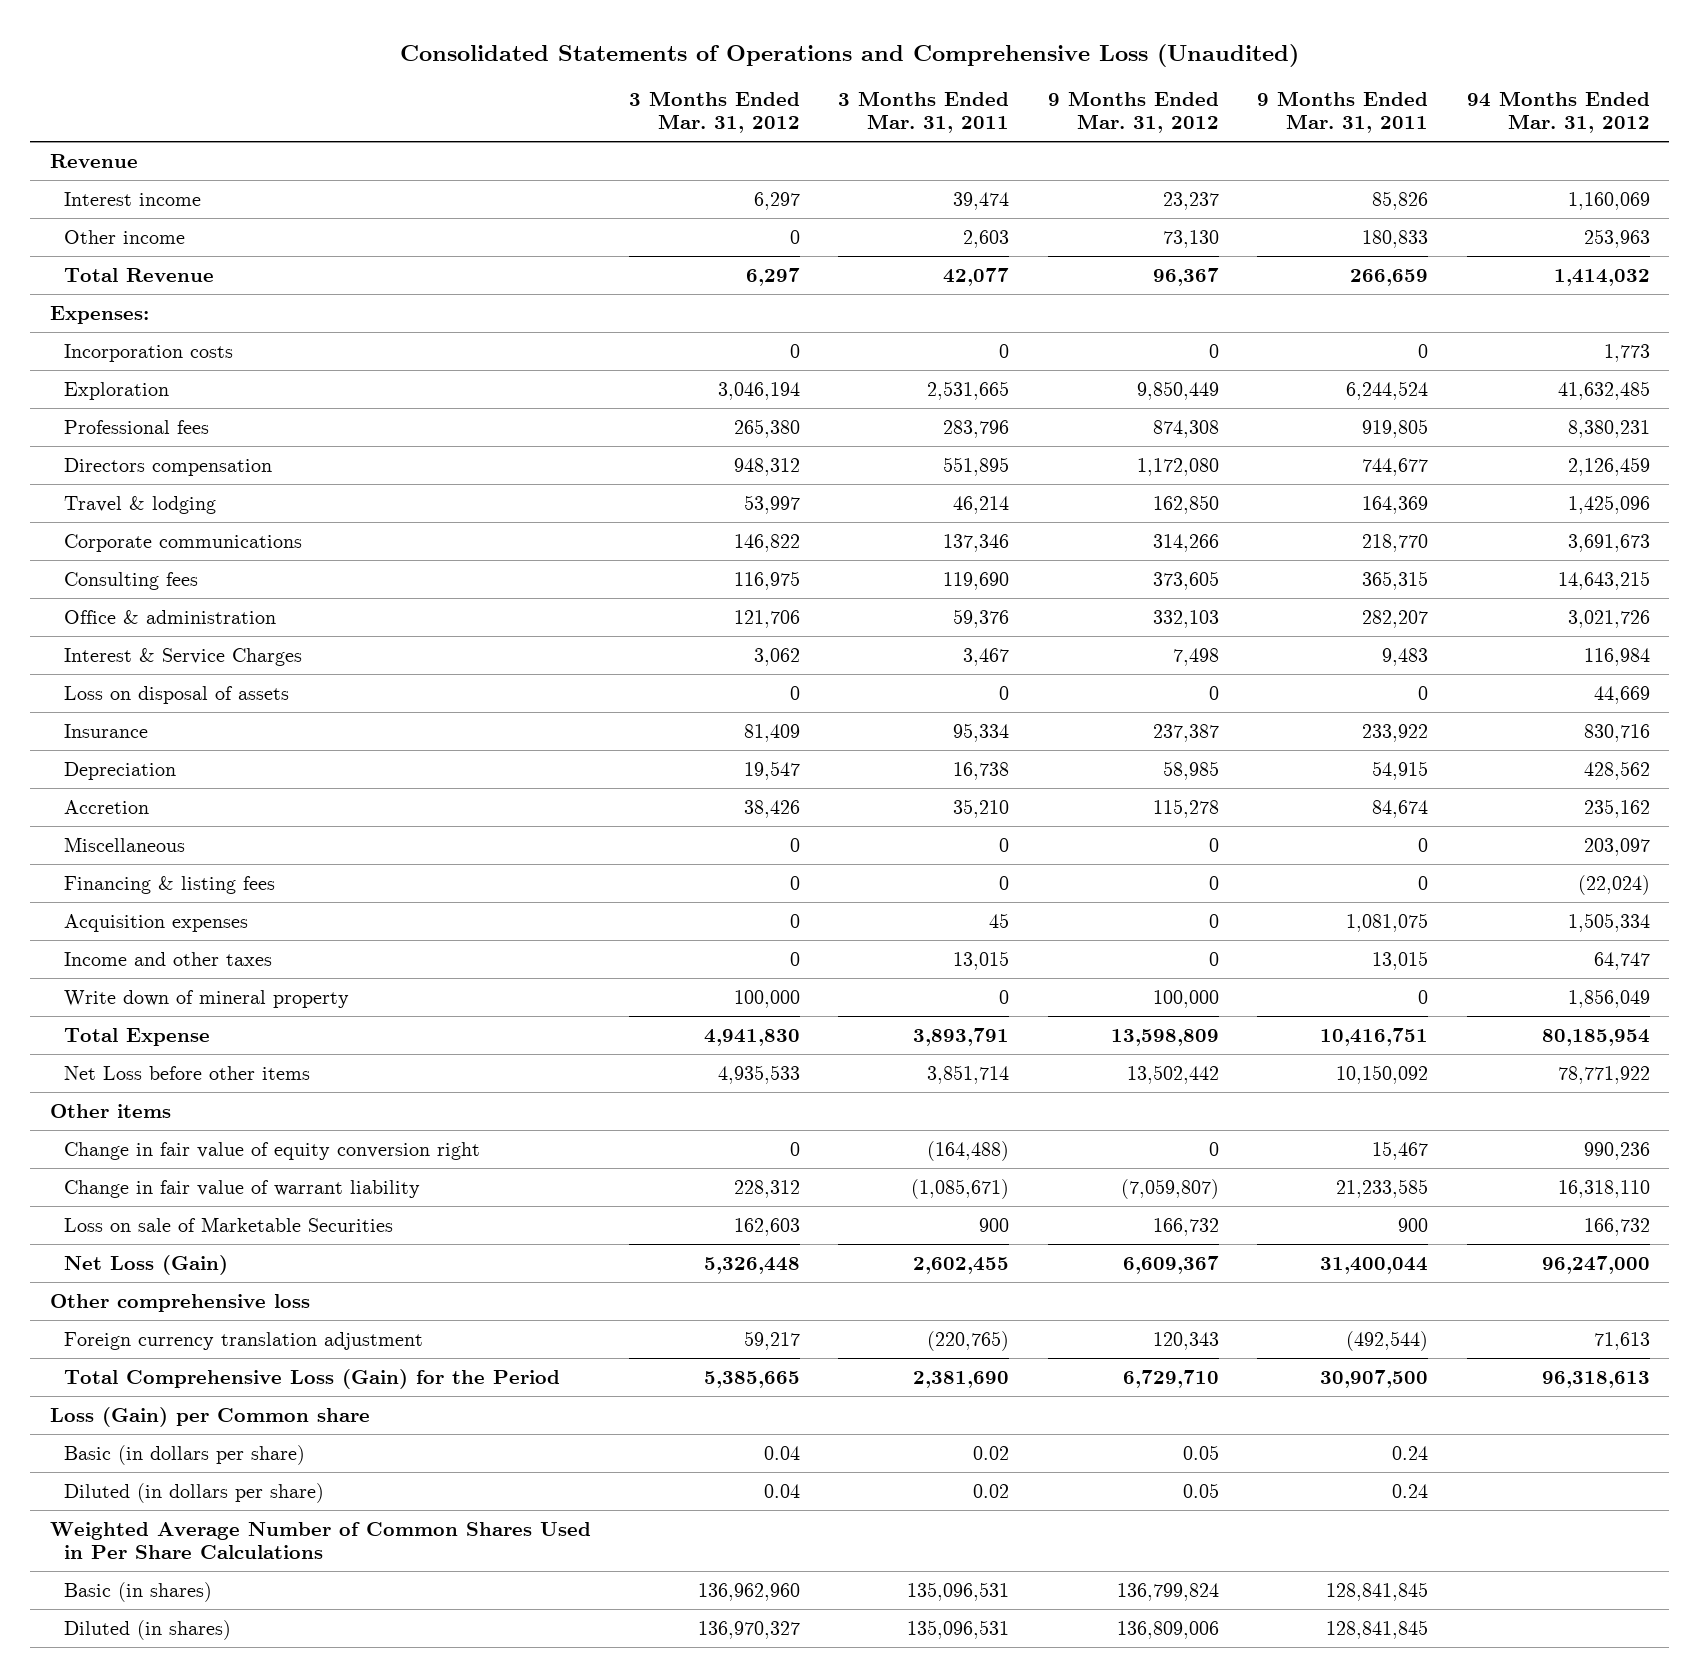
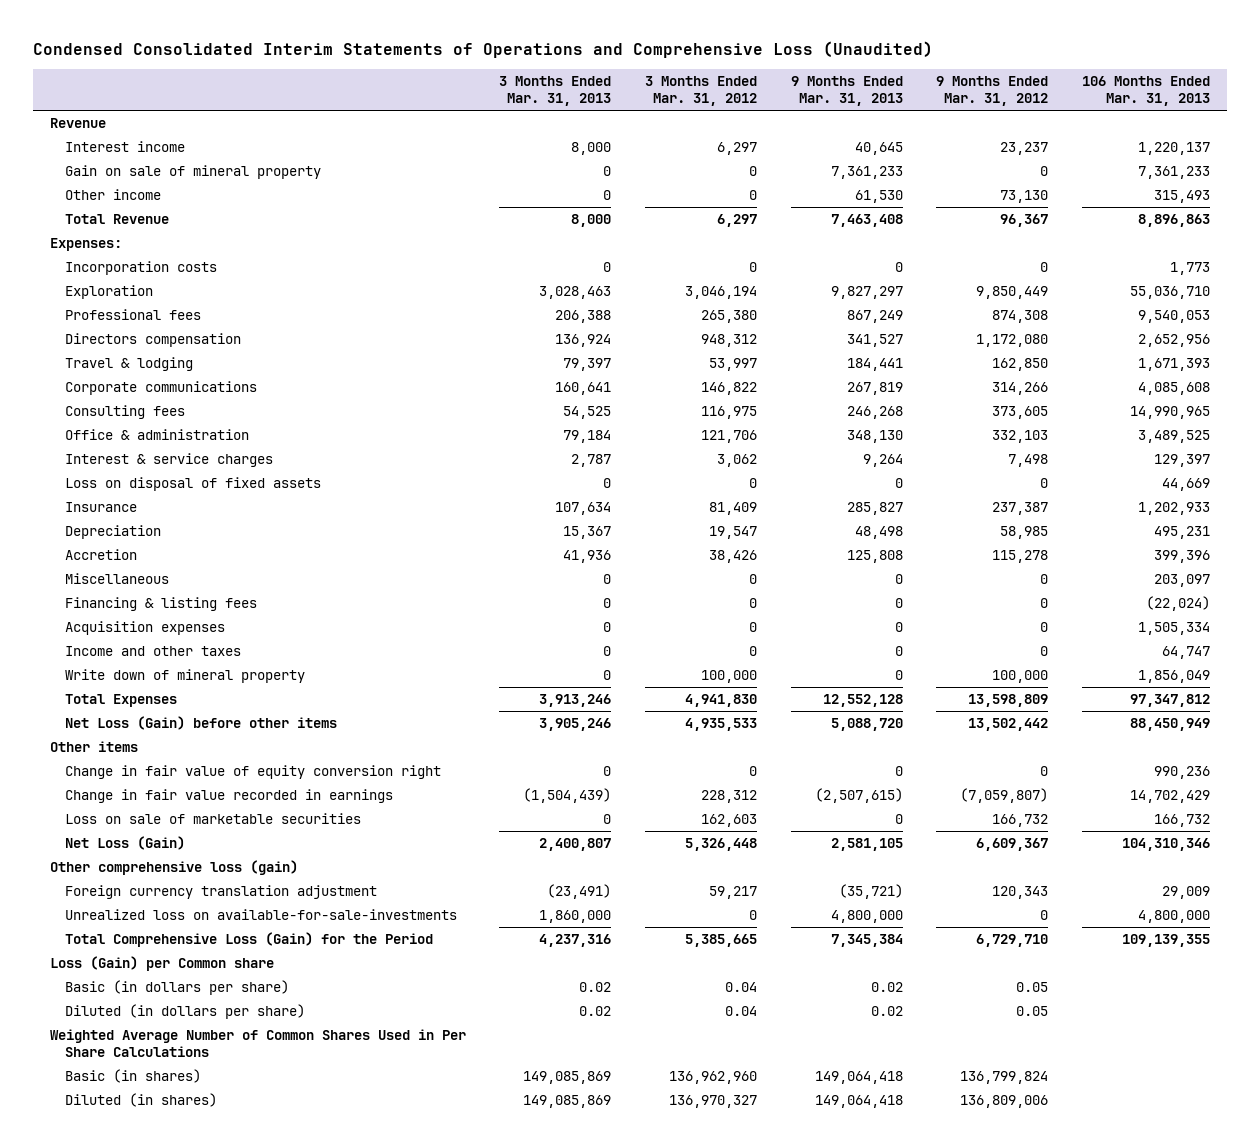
[399,43,1299,67] Consolidated Statements of Operations and Comprehensive Loss (Unaudited) -> [32,40,933,58] Condensed Consolidated Interim Statements of Operations and Comprehensive Loss (Unaudited)
[838,91,1010,134] 3 Months Ended Mar. 31, 2011 -> none
[1257,91,1429,134] 9 Months Ended Mar. 31, 2011 -> none
[1466,91,1650,134] 94 Months Ended Mar. 31, 2012 -> none
none -> [499,76,612,107] 3 Months Ended Mar. 31, 2013
none -> [790,76,903,107] 9 Months Ended Mar. 31, 2013
none -> [1081,76,1210,107] 106 Months Ended Mar. 31, 2013
none -> [65,165,322,180] Gain on sale of mineral property
[64,647,303,666] Interest & Service Charges -> [65,453,274,468] Interest & service charges
[64,685,290,704] Loss on disposal of assets -> [65,477,322,492] Loss on disposal of fixed assets
[64,1027,211,1046] Total Expense -> [65,694,178,708] Total Expenses
[64,1065,311,1080] Net Loss before other items -> [65,716,338,731] Net Loss (Gain) before other items
[64,1179,421,1198] Change in fair value of warrant liability -> [65,789,394,804] Change in fair value recorded in earnings
[64,1216,394,1232] Loss on sale of Marketable Securities -> [65,813,362,825] Loss on sale of marketable securities
[49,1293,310,1312] Other comprehensive loss -> [49,860,298,876] Other comprehensive loss (gain)
none -> [65,909,458,921] Unrealized loss on available-for-sale-investments

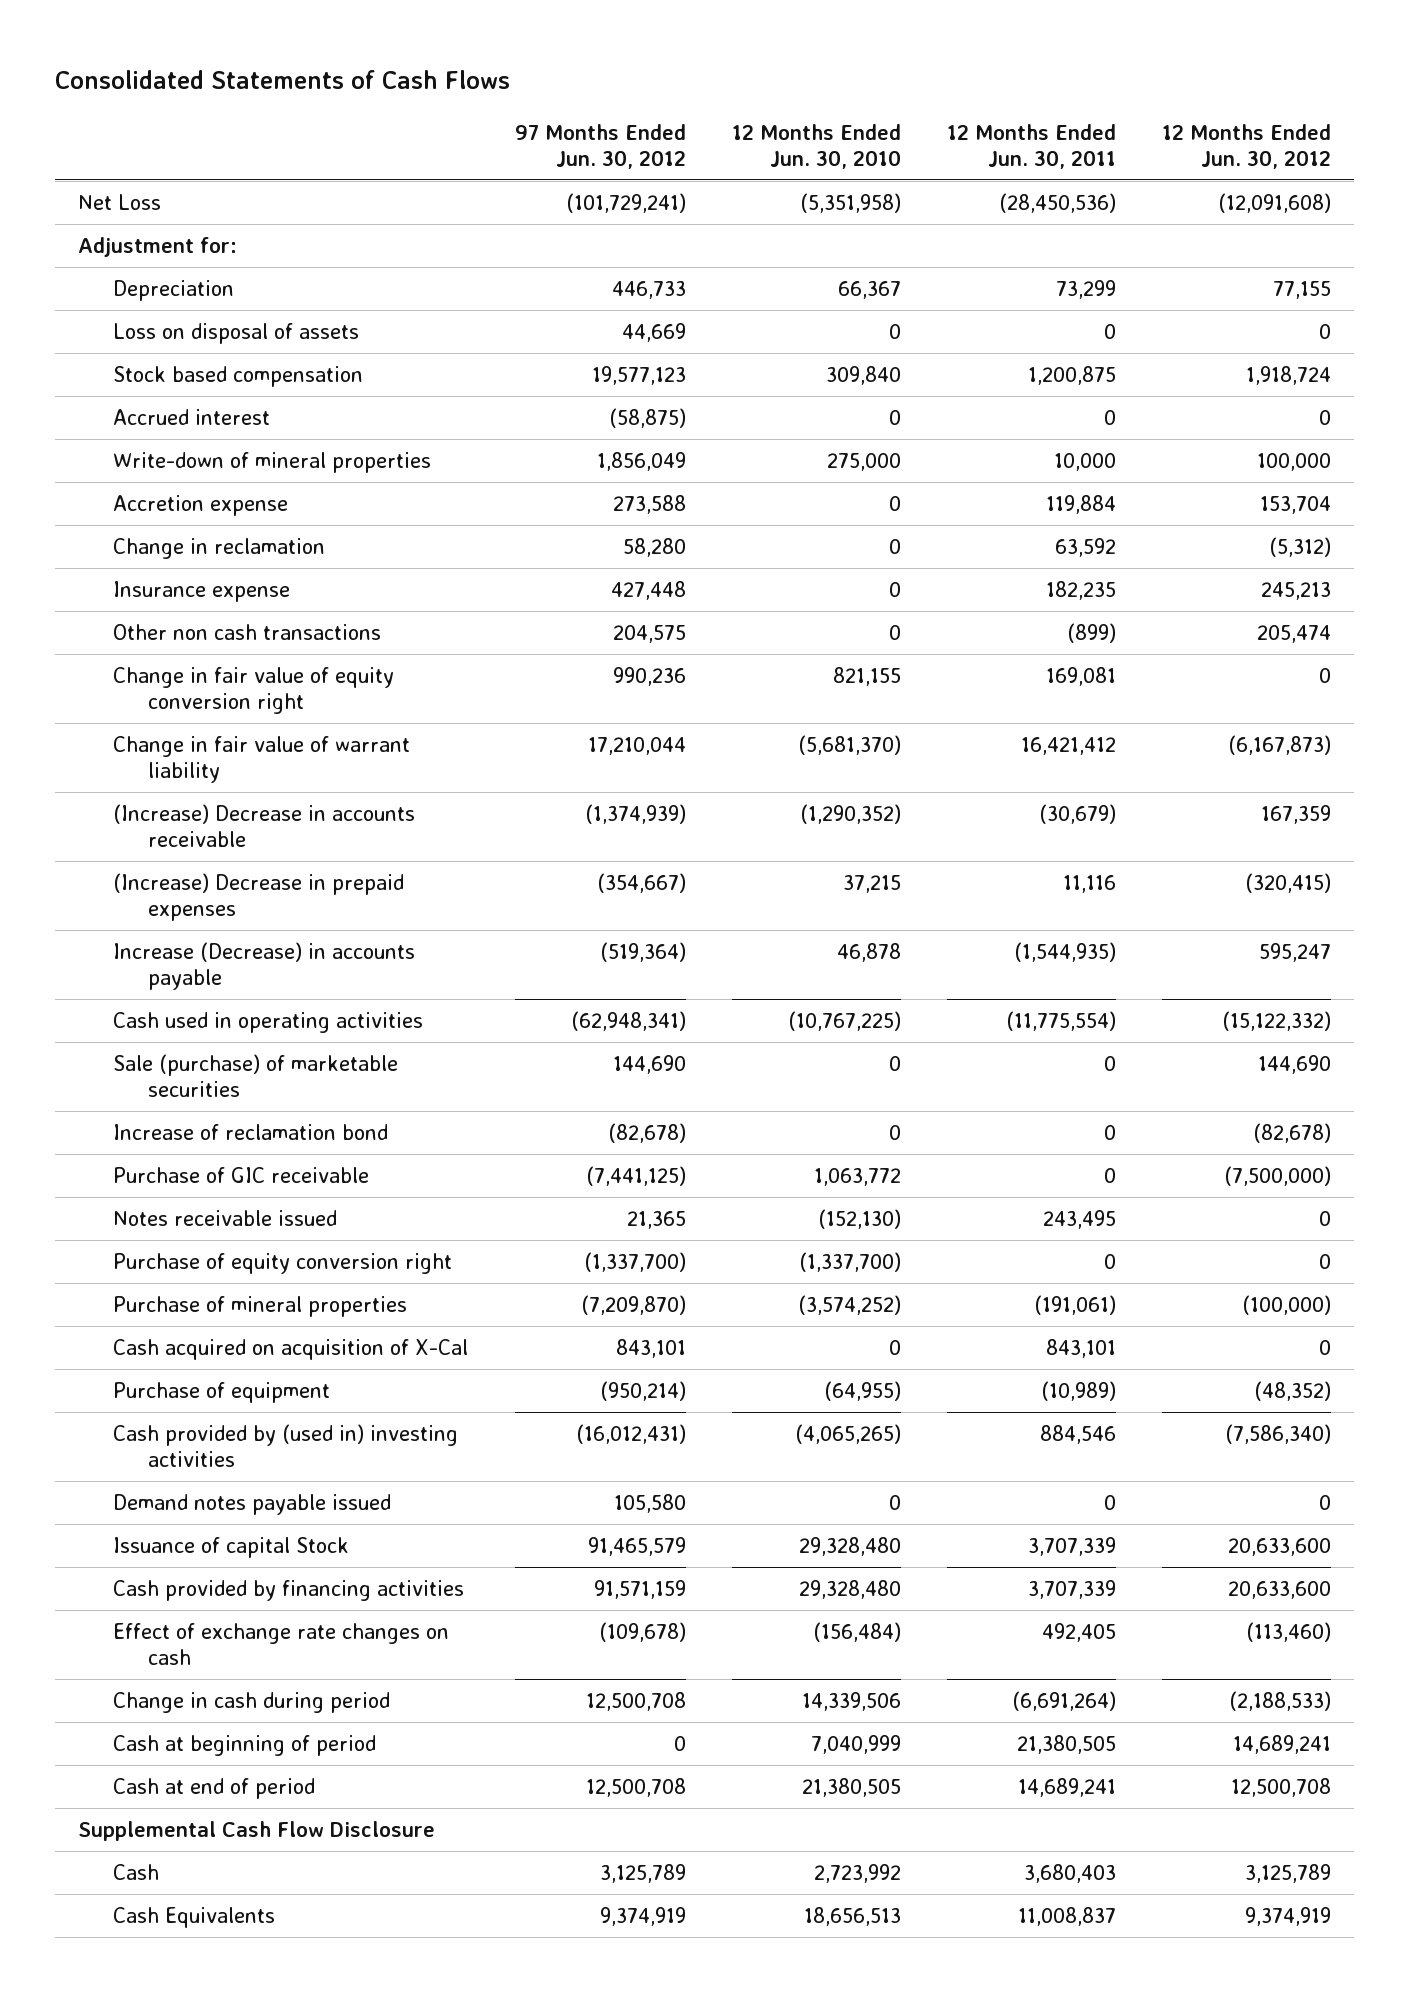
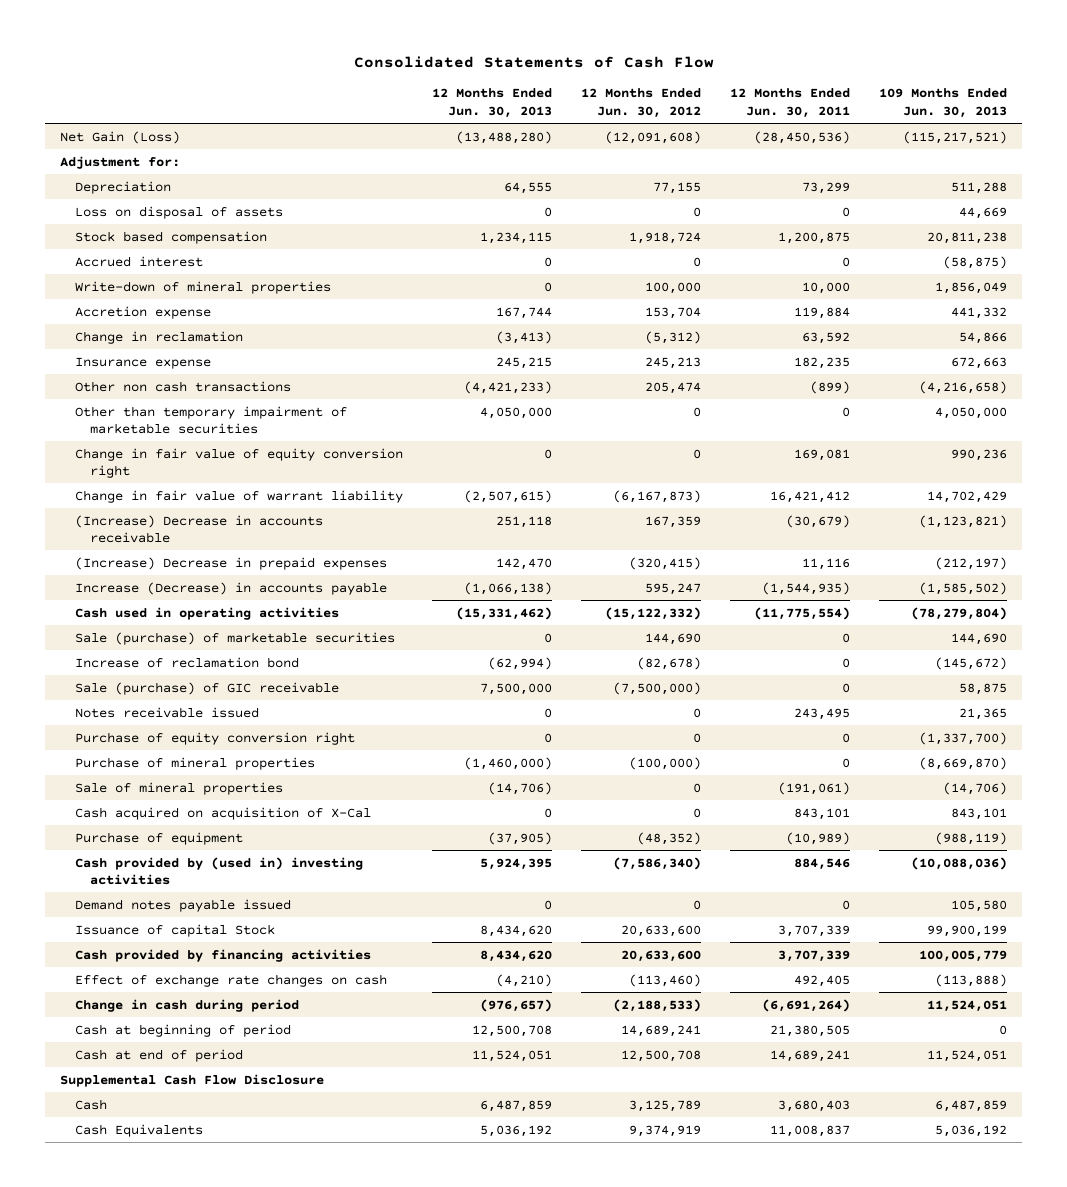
[55,70,511,90] Consolidated Statements of Cash Flows -> [353,55,714,68] Consolidated Statements of Cash Flow
[514,123,686,169] 97 Months Ended Jun. 30, 2012 -> none
[731,123,901,169] 12 Months Ended Jun. 30, 2010 -> none
none -> [432,88,553,118] 12 Months Ended Jun. 30, 2013
none -> [879,88,1008,118] 109 Months Ended Jun. 30, 2013
[78,193,162,210] Net Loss -> [59,130,180,144] Net Gain (Loss)
none -> [75,405,348,434] Other than temporary impairment of marketable securities
[113,1166,370,1183] Purchase of GIC receivable -> [75,681,340,695] Sale (purchase) of GIC receivable
[1034,1294,1117,1315] (191,061) -> [842,757,851,768] 0
none -> [75,781,284,795] Sale of mineral properties

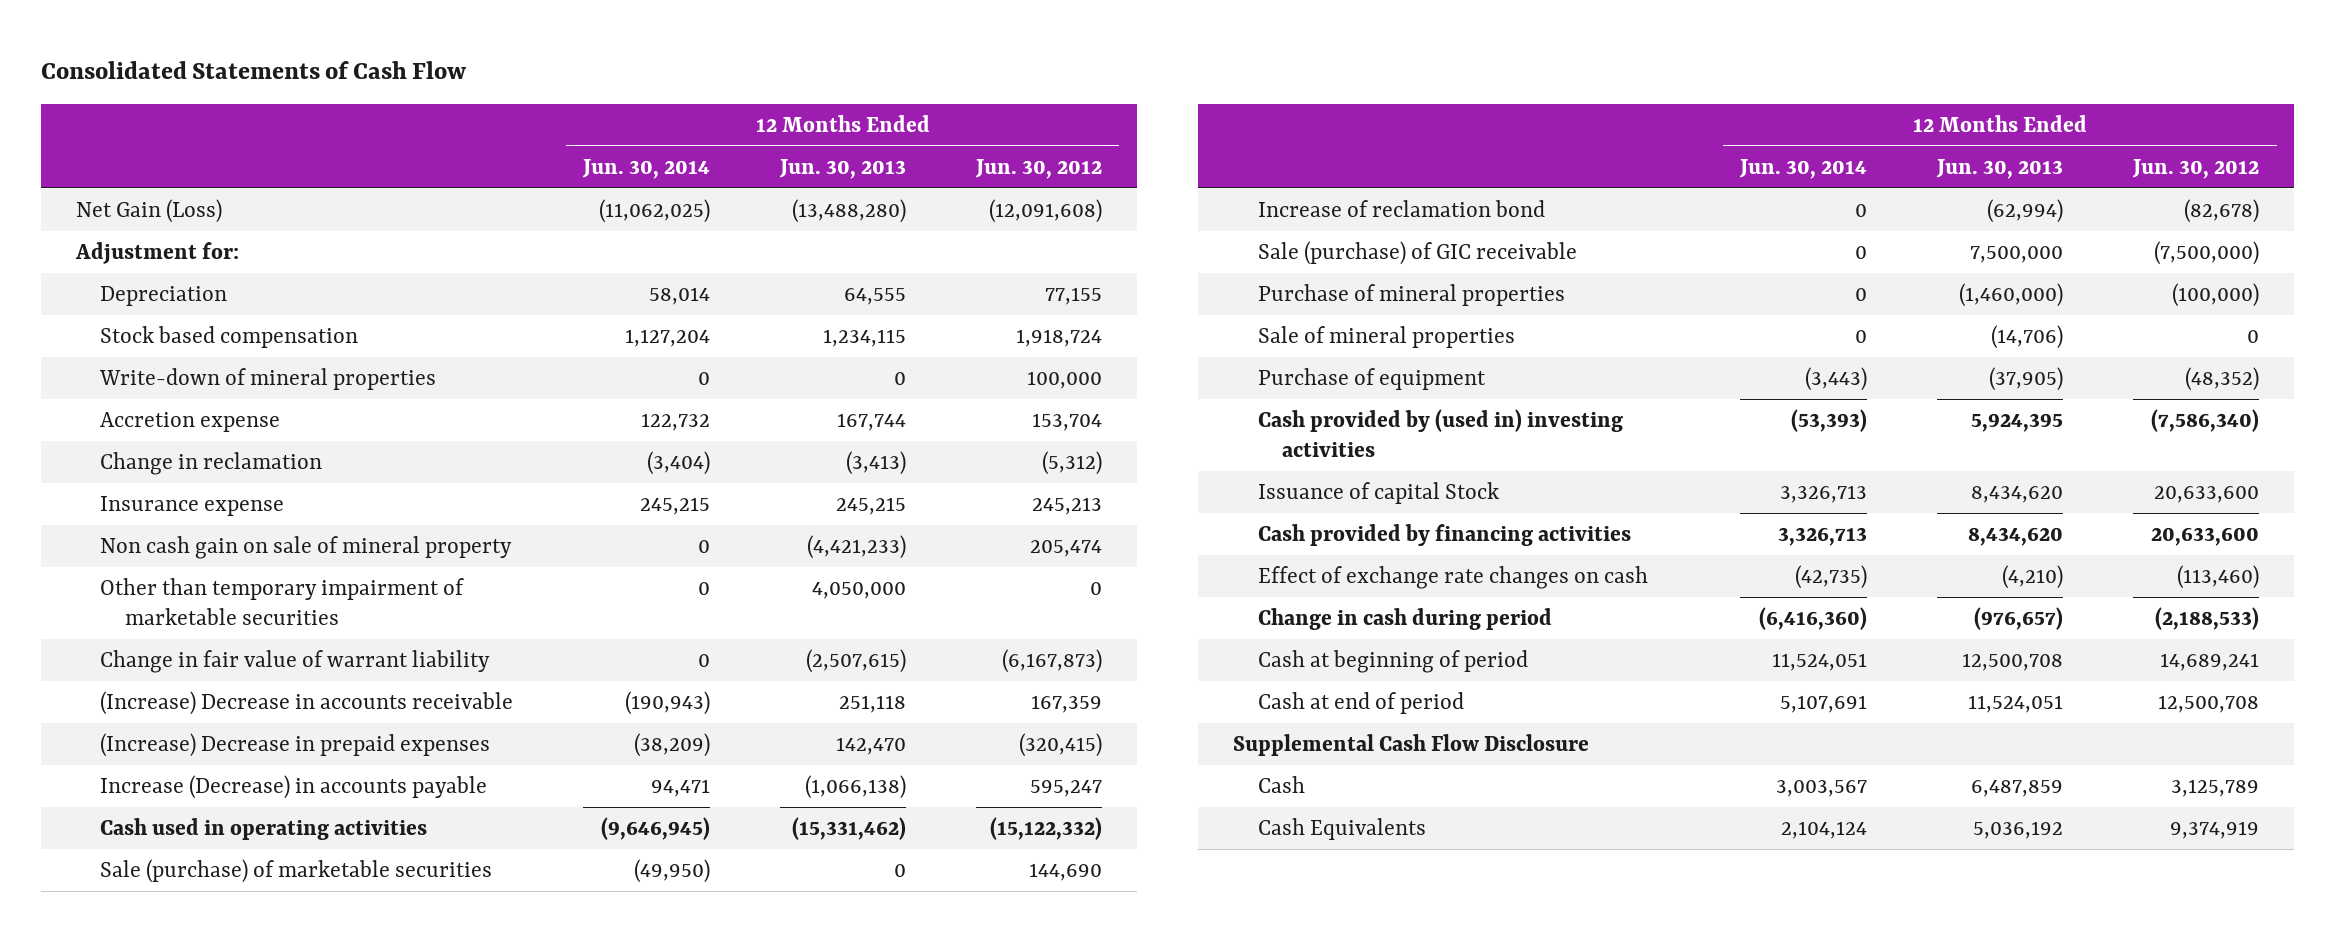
[730,88,851,118] 12 Months Ended Jun. 30, 2011 -> none
[879,88,1008,118] 109 Months Ended Jun. 30, 2013 -> none
none -> [582,158,711,179] Jun. 30, 2014
[75,205,284,219] Loss on disposal of assets -> none
[75,255,204,267] Accrued interest -> none
[75,380,292,392] Other non cash transactions -> [100,536,513,560] Non cash gain on sale of mineral property
[75,447,404,478] Change in fair value of equity conversion right -> none
[75,706,260,718] Notes receivable issued -> none
[75,731,356,745] Purchase of equity conversion right -> none
[75,806,372,820] Cash acquired on acquisition of X-Cal -> none
[75,898,292,912] Demand notes payable issued -> none

